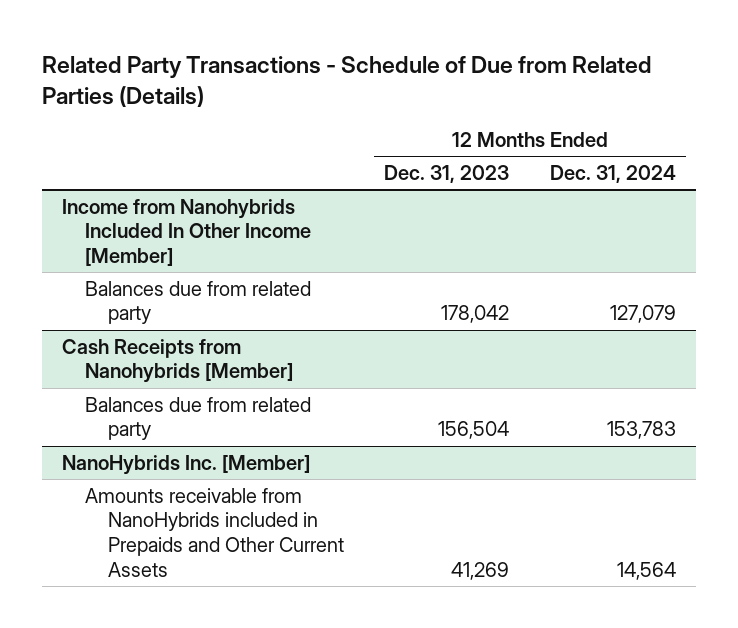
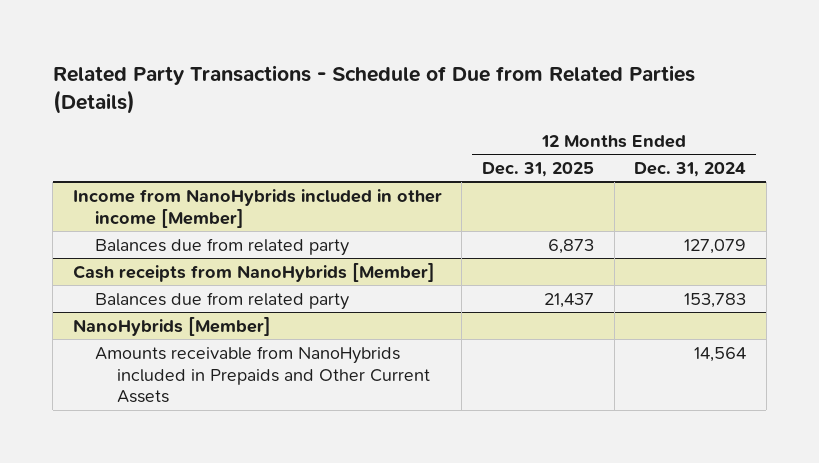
[384,164,510,183] Dec. 31, 2023 -> none
none -> [481,161,594,177] Dec. 31, 2025
[62,198,312,266] Income from Nanohybrids Included In Other Income [Member] -> [72,188,442,228] Income from NanoHybrids included in other income [Member]
[62,338,294,384] Cash Receipts from Nanohybrids [Member] -> [72,262,435,282] Cash receipts from NanoHybrids [Member]
[62,454,311,475] NanoHybrids Inc. [Member] -> [72,316,271,336] NanoHybrids [Member]

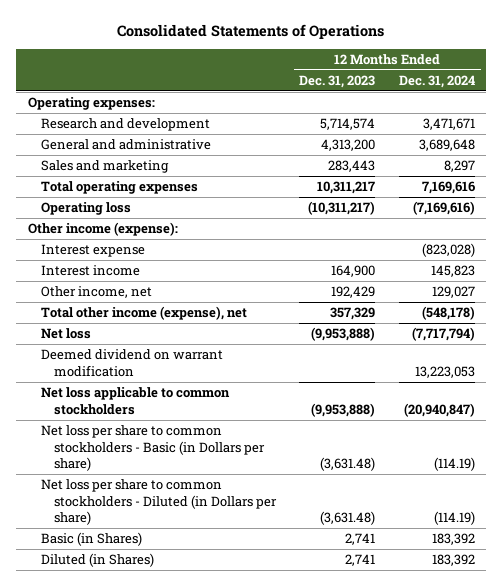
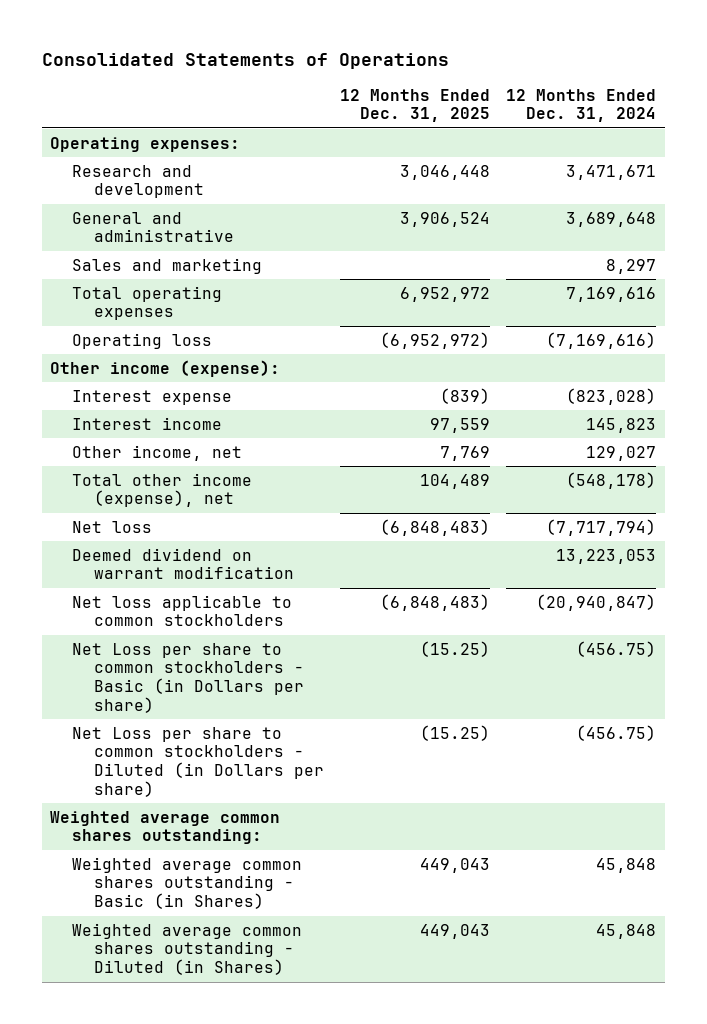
[299,74,376,88] Dec. 31, 2023 -> none
none -> [339,88,490,123] 12 Months Ended Dec. 31, 2025
[40,425,266,472] Net loss per share to common stockholders - Basic (in Dollars per share) -> [71,642,304,713] Net Loss per share to common stockholders - Basic (in Dollars per share)
[433,457,475,472] (114.19) -> [576,640,657,657] (456.75)
[40,479,278,526] Net loss per share to common stockholders - Diluted (in Dollars per share) -> [71,726,324,797] Net Loss per share to common stockholders - Diluted (in Dollars per share)
[433,511,475,526] (114.19) -> [576,724,657,741] (456.75)
none -> [50,810,281,845] Weighted average common shares outstanding:
[40,532,142,547] Basic (in Shares) -> [71,856,302,909] Weighted average common shares outstanding - Basic (in Shares)
[431,533,475,546] 183,392 -> [596,857,657,873] 45,848
[40,553,154,568] Diluted (in Shares) -> [71,922,302,975] Weighted average common shares outstanding - Diluted (in Shares)
[431,554,475,567] 183,392 -> [596,923,657,939] 45,848

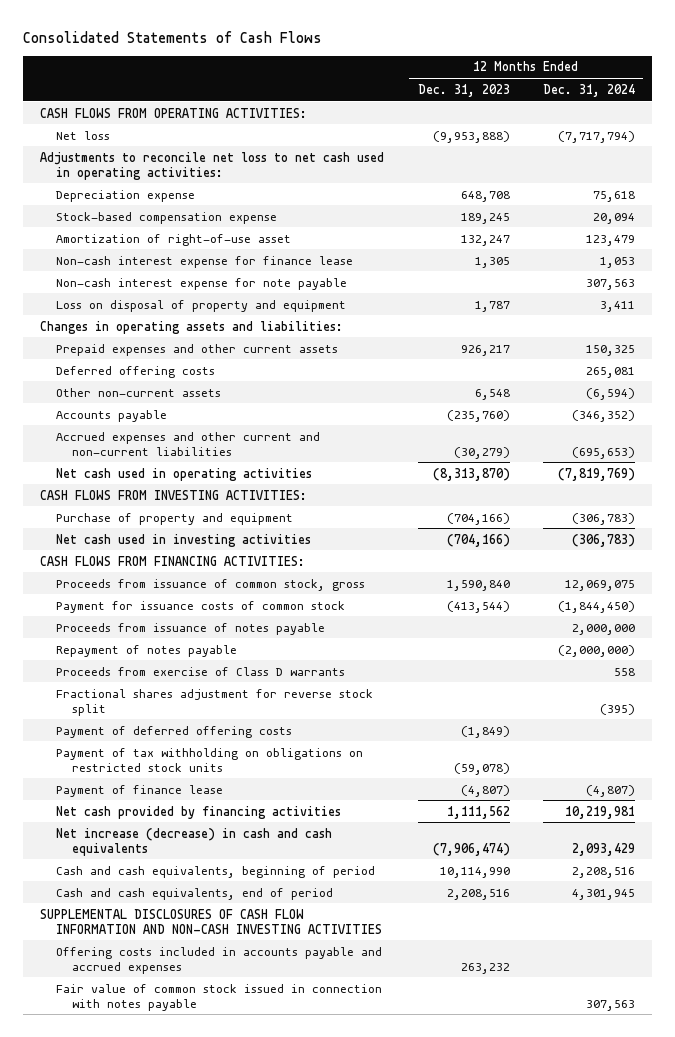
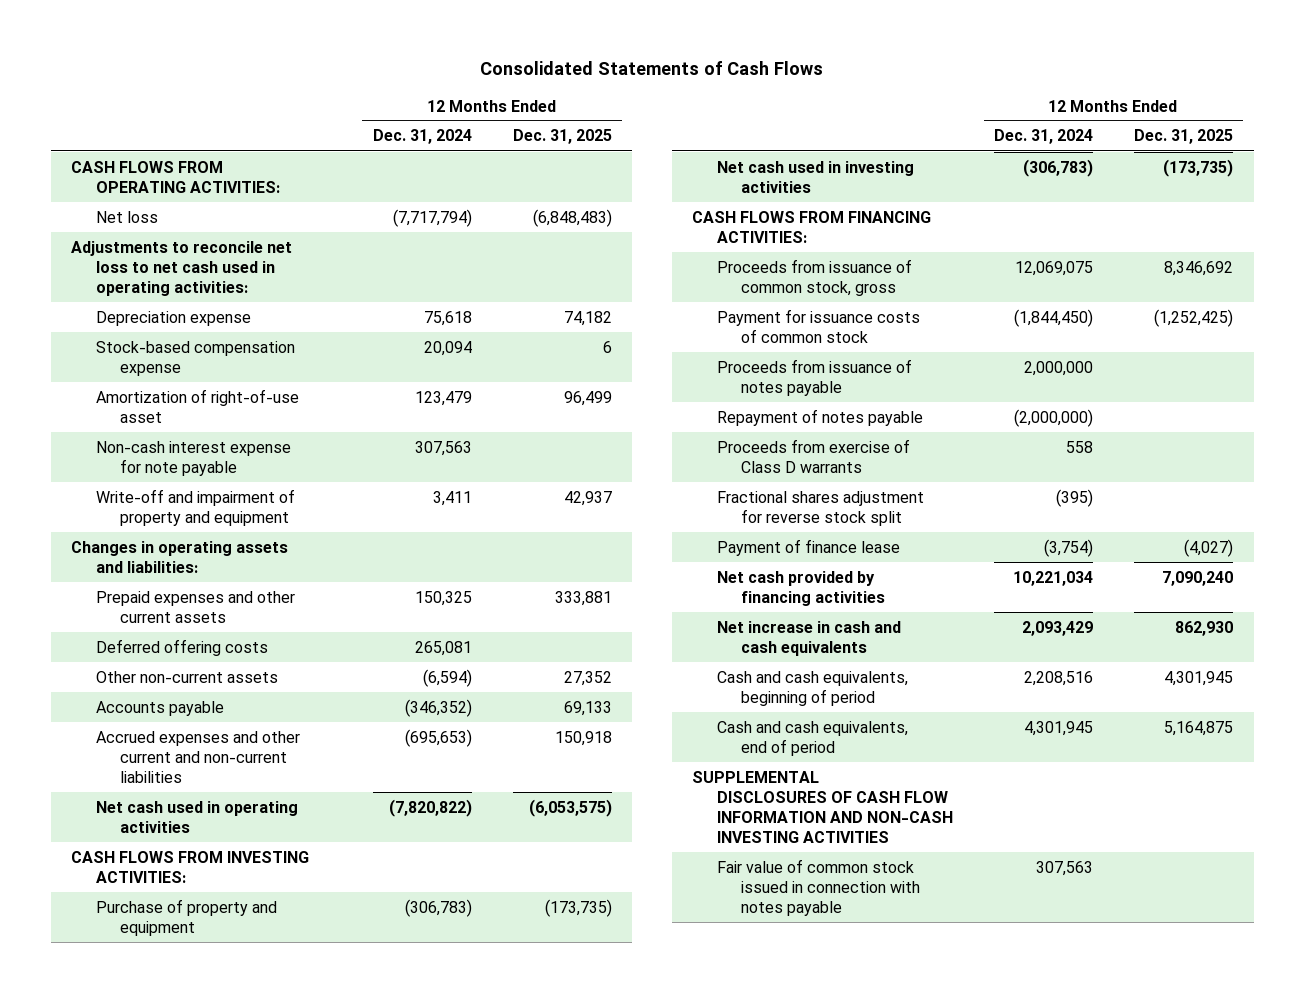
[417,83,510,97] Dec. 31, 2023 -> none
none -> [512,129,612,145] Dec. 31, 2025
[56,255,354,268] Non-cash interest expense for finance lease -> none
[56,299,347,312] Loss on disposal of property and equipment -> [95,488,295,526] Write-off and impairment of property and equipment
[558,467,636,481] (7,819,769) -> [388,798,472,817] (7,820,822)
[56,725,293,738] Payment of deferred offering costs -> none
[56,747,364,772] Payment of tax withholding on obligations on restricted stock units -> none
[586,784,636,797] (4,807) -> [1043,538,1093,557] (3,754)
[565,805,636,819] 10,219,981 -> [1012,570,1093,586] 10,221,034
[56,827,333,856] Net increase (decrease) in cash and cash equivalents -> [716,620,901,656] Net increase in cash and cash equivalents
[56,946,383,974] Offering costs included in accounts payable and accrued expenses -> none

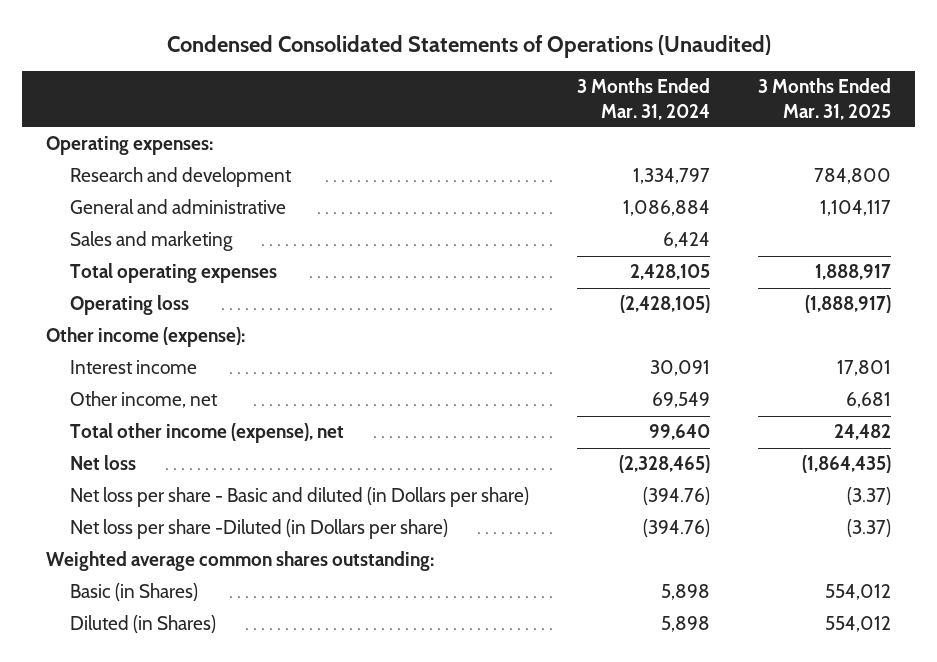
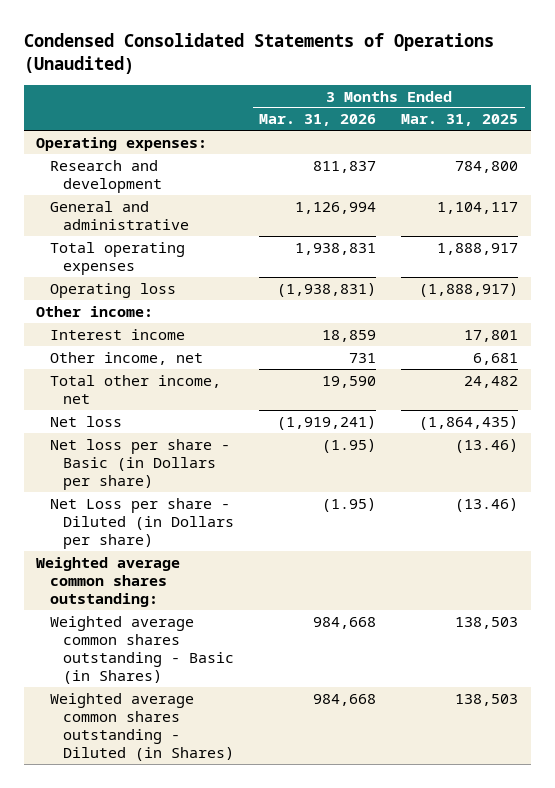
[577,78,711,120] 3 Months Ended Mar. 31, 2024 -> none
none -> [259,114,377,127] Mar. 31, 2026
[70,231,234,252] Sales and marketing -> none
[46,327,246,348] Other income (expense): -> [36,305,154,317] Other income:
[70,423,345,444] Total other income (expense), net -> [49,374,221,404] Total other income, net
[70,487,530,508] Net loss per share - Basic and diluted (in Dollars per share) -> [49,438,230,490] Net loss per share - Basic (in Dollars per share)
[847,487,892,506] (3.37) -> [455,438,519,453] (13.46)
[70,519,449,540] Net loss per share -Diluted (in Dollars per share) -> [49,497,234,549] Net Loss per share - Diluted (in Dollars per share)
[847,519,892,538] (3.37) -> [455,497,519,512] (13.46)
[70,583,199,602] Basic (in Shares) -> [49,615,234,684] Weighted average common shares outstanding - Basic (in Shares)
[825,584,892,601] 554,012 -> [455,616,519,629] 138,503
[70,615,217,634] Diluted (in Shares) -> [49,692,234,761] Weighted average common shares outstanding - Diluted (in Shares)
[825,616,892,633] 554,012 -> [455,693,519,706] 138,503

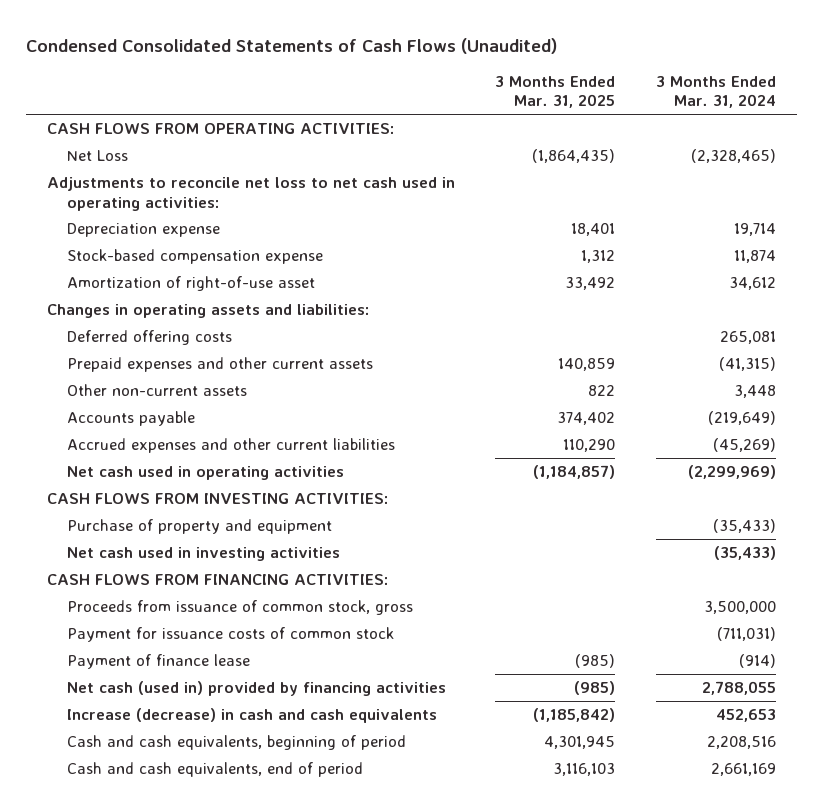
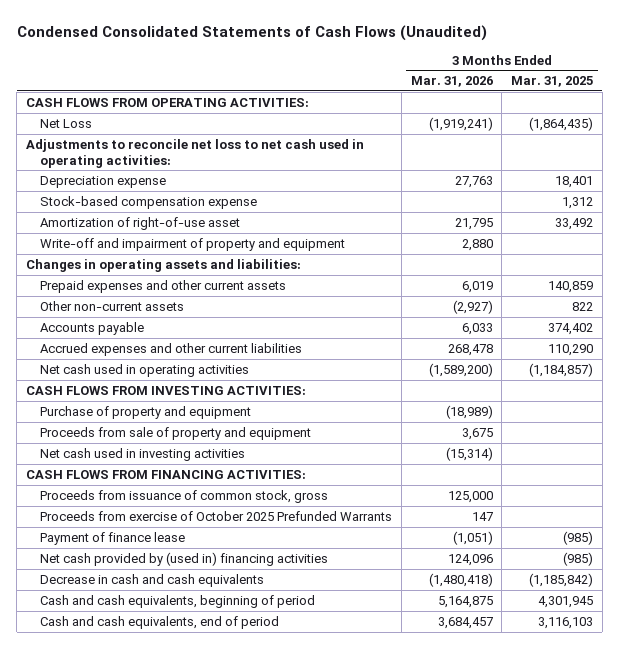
[656,75,777,109] 3 Months Ended Mar. 31, 2024 -> none
none -> [410,76,493,88] Mar. 31, 2026
none -> [40,237,346,251] Write-off and impairment of property and equipment
[67,329,233,345] Deferred offering costs -> none
none -> [40,426,312,440] Proceeds from sale of property and equipment
[67,626,395,642] Payment for issuance costs of common stock -> none
none -> [40,510,393,521] Proceeds from exercise of October 2025 Prefunded Warrants
[67,680,447,696] Net cash (used in) provided by financing activities -> [40,551,329,566] Net cash provided by (used in) financing activities
[67,707,438,723] Increase (decrease) in cash and cash equivalents -> [40,573,265,587] Decrease in cash and cash equivalents

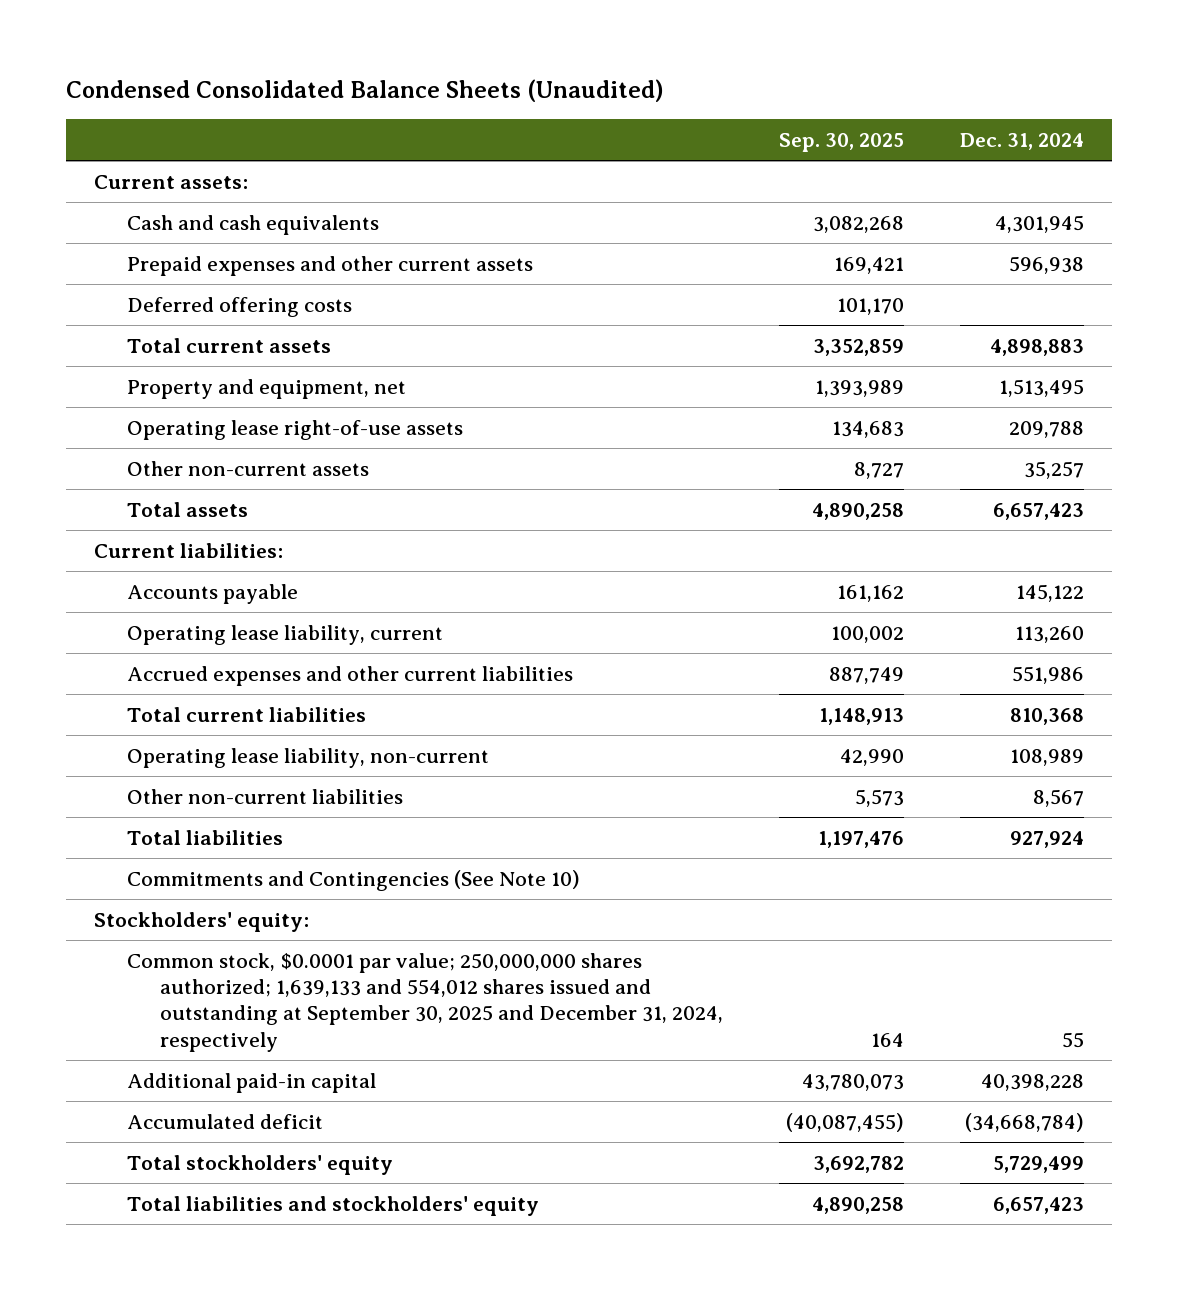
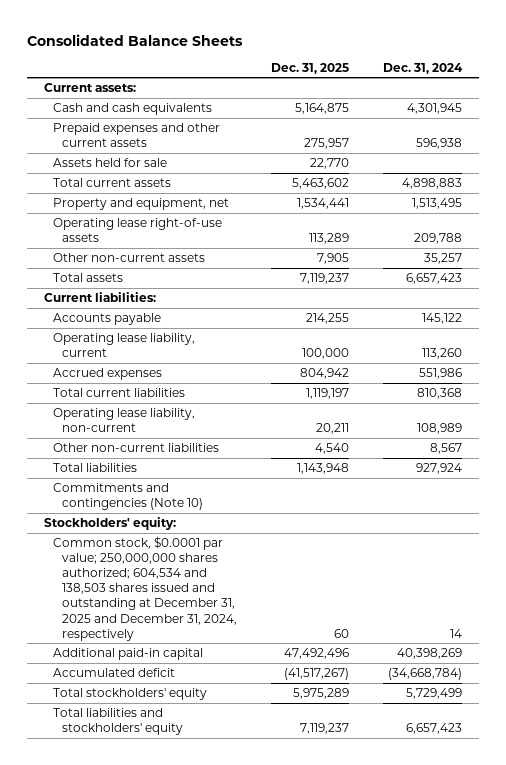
[65,79,664,103] Condensed Consolidated Balance Sheets (Unaudited) -> [26,33,243,46] Consolidated Balance Sheets
[778,132,904,152] Sep. 30, 2025 -> none
none -> [271,62,350,74] Dec. 31, 2025
[126,296,352,317] Deferred offering costs -> none
none -> [52,158,167,168] Assets held for sale
[126,665,573,686] Accrued expenses and other current liabilities -> [52,368,162,381] Accrued expenses
[126,869,580,891] Commitments and Contingencies (See Note 10) -> [52,483,203,511] Commitments and contingencies (Note 10)
[126,952,723,1052] Common stock, $0.0001 par value; 250,000,000 shares authorized; 1,639,133 and 554,012 shares issued and outstanding at September 30, 2025 and December 31, 2024, respectively -> [52,536,237,641] Common stock, $0.0001 par value; 250,000,000 shares authorized; 604,534 and 138,503 shares issued and outstanding at December 31, 2025 and December 31, 2024, respectively
[1061,1031,1084,1048] 55 -> [450,628,463,638] 14
[980,1073,1084,1091] 40,398,228 -> [397,648,463,660] 40,398,269

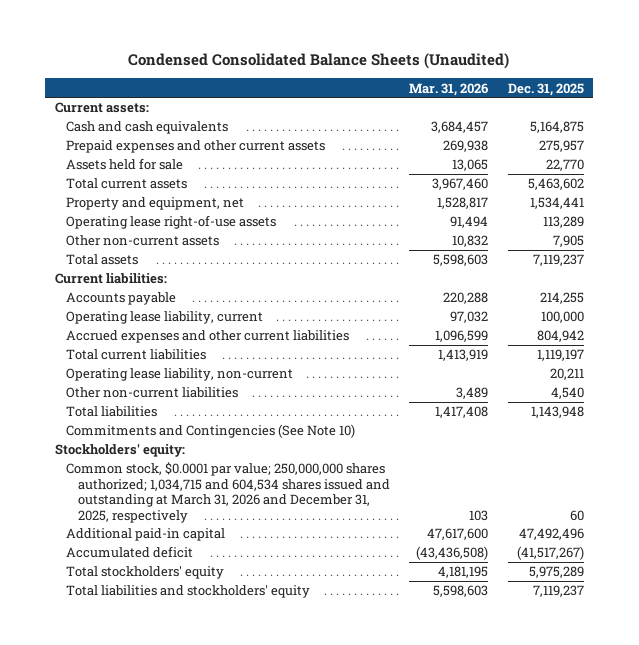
[26,33,243,46] Consolidated Balance Sheets -> [128,53,510,70] Condensed Consolidated Balance Sheets (Unaudited)
[383,62,464,74] Dec. 31, 2024 -> none
none -> [409,82,489,96] Mar. 31, 2026
[52,368,162,381] Accrued expenses -> [66,330,350,344] Accrued expenses and other current liabilities
[52,483,203,511] Commitments and contingencies (Note 10) -> [66,424,356,439] Commitments and Contingencies (See Note 10)
[52,536,237,641] Common stock, $0.0001 par value; 250,000,000 shares authorized; 604,534 and 138,503 shares issued and outstanding at December 31, 2025 and December 31, 2024, respectively -> [66,462,390,523] Common stock, $0.0001 par value; 250,000,000 shares authorized; 1,034,715 and 604,534 shares issued and outstanding at March 31, 2026 and December 31, 2025, respectively

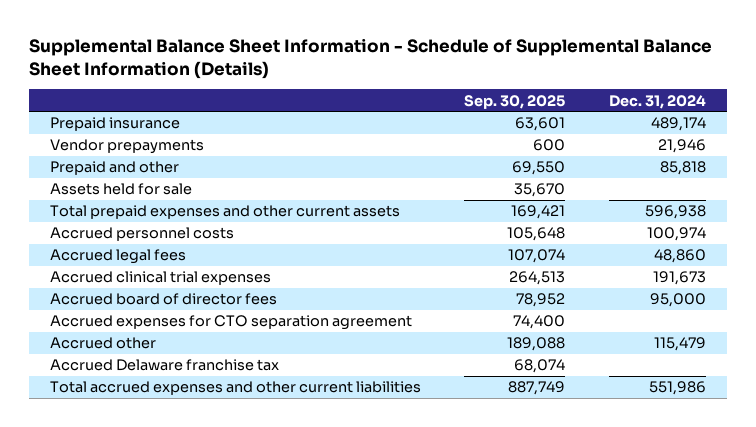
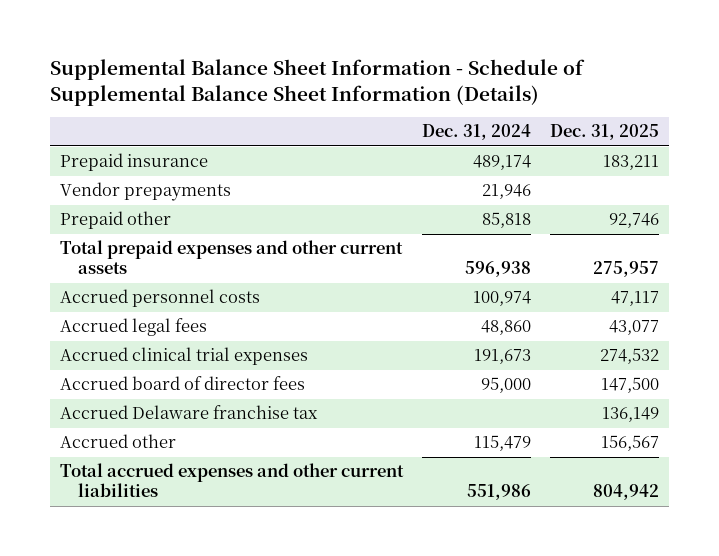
[464,94,566,109] Sep. 30, 2025 -> none
none -> [550,124,660,141] Dec. 31, 2025
[50,183,193,196] Assets held for sale -> none
[50,161,180,176] Prepaid and other -> [59,211,171,230] Prepaid other
[50,315,413,331] Accrued expenses for CTO separation agreement -> none
[50,337,157,350] Accrued other -> [59,434,176,449] Accrued other

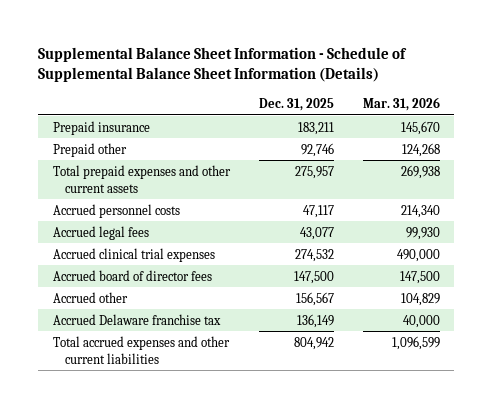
[421,124,531,141] Dec. 31, 2024 -> none
none -> [362,96,440,111] Mar. 31, 2026
[59,182,231,202] Vendor prepayments -> none
[59,405,318,420] Accrued Delaware franchise tax -> [52,313,221,325] Accrued Delaware franchise tax

